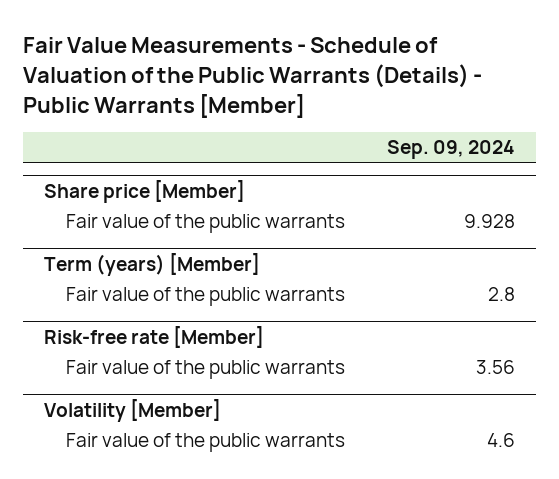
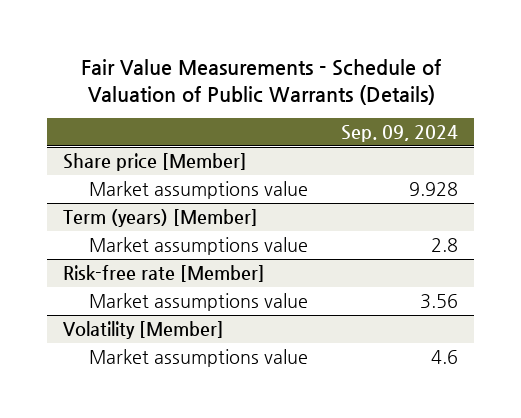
[23,36,483,118] Fair Value Measurements - Schedule of Valuation of the Public Warrants (Details) - Public Warrants [Member] -> [80,59,441,105] Fair Value Measurements - Schedule of Valuation of Public Warrants (Details)
[66,214,346,234] Fair value of the public warrants -> [89,180,309,199] Market assumptions value
[66,287,346,307] Fair value of the public warrants -> [89,236,309,255] Market assumptions value
[66,360,346,380] Fair value of the public warrants -> [89,292,309,311] Market assumptions value
[66,433,346,453] Fair value of the public warrants -> [89,348,309,367] Market assumptions value

